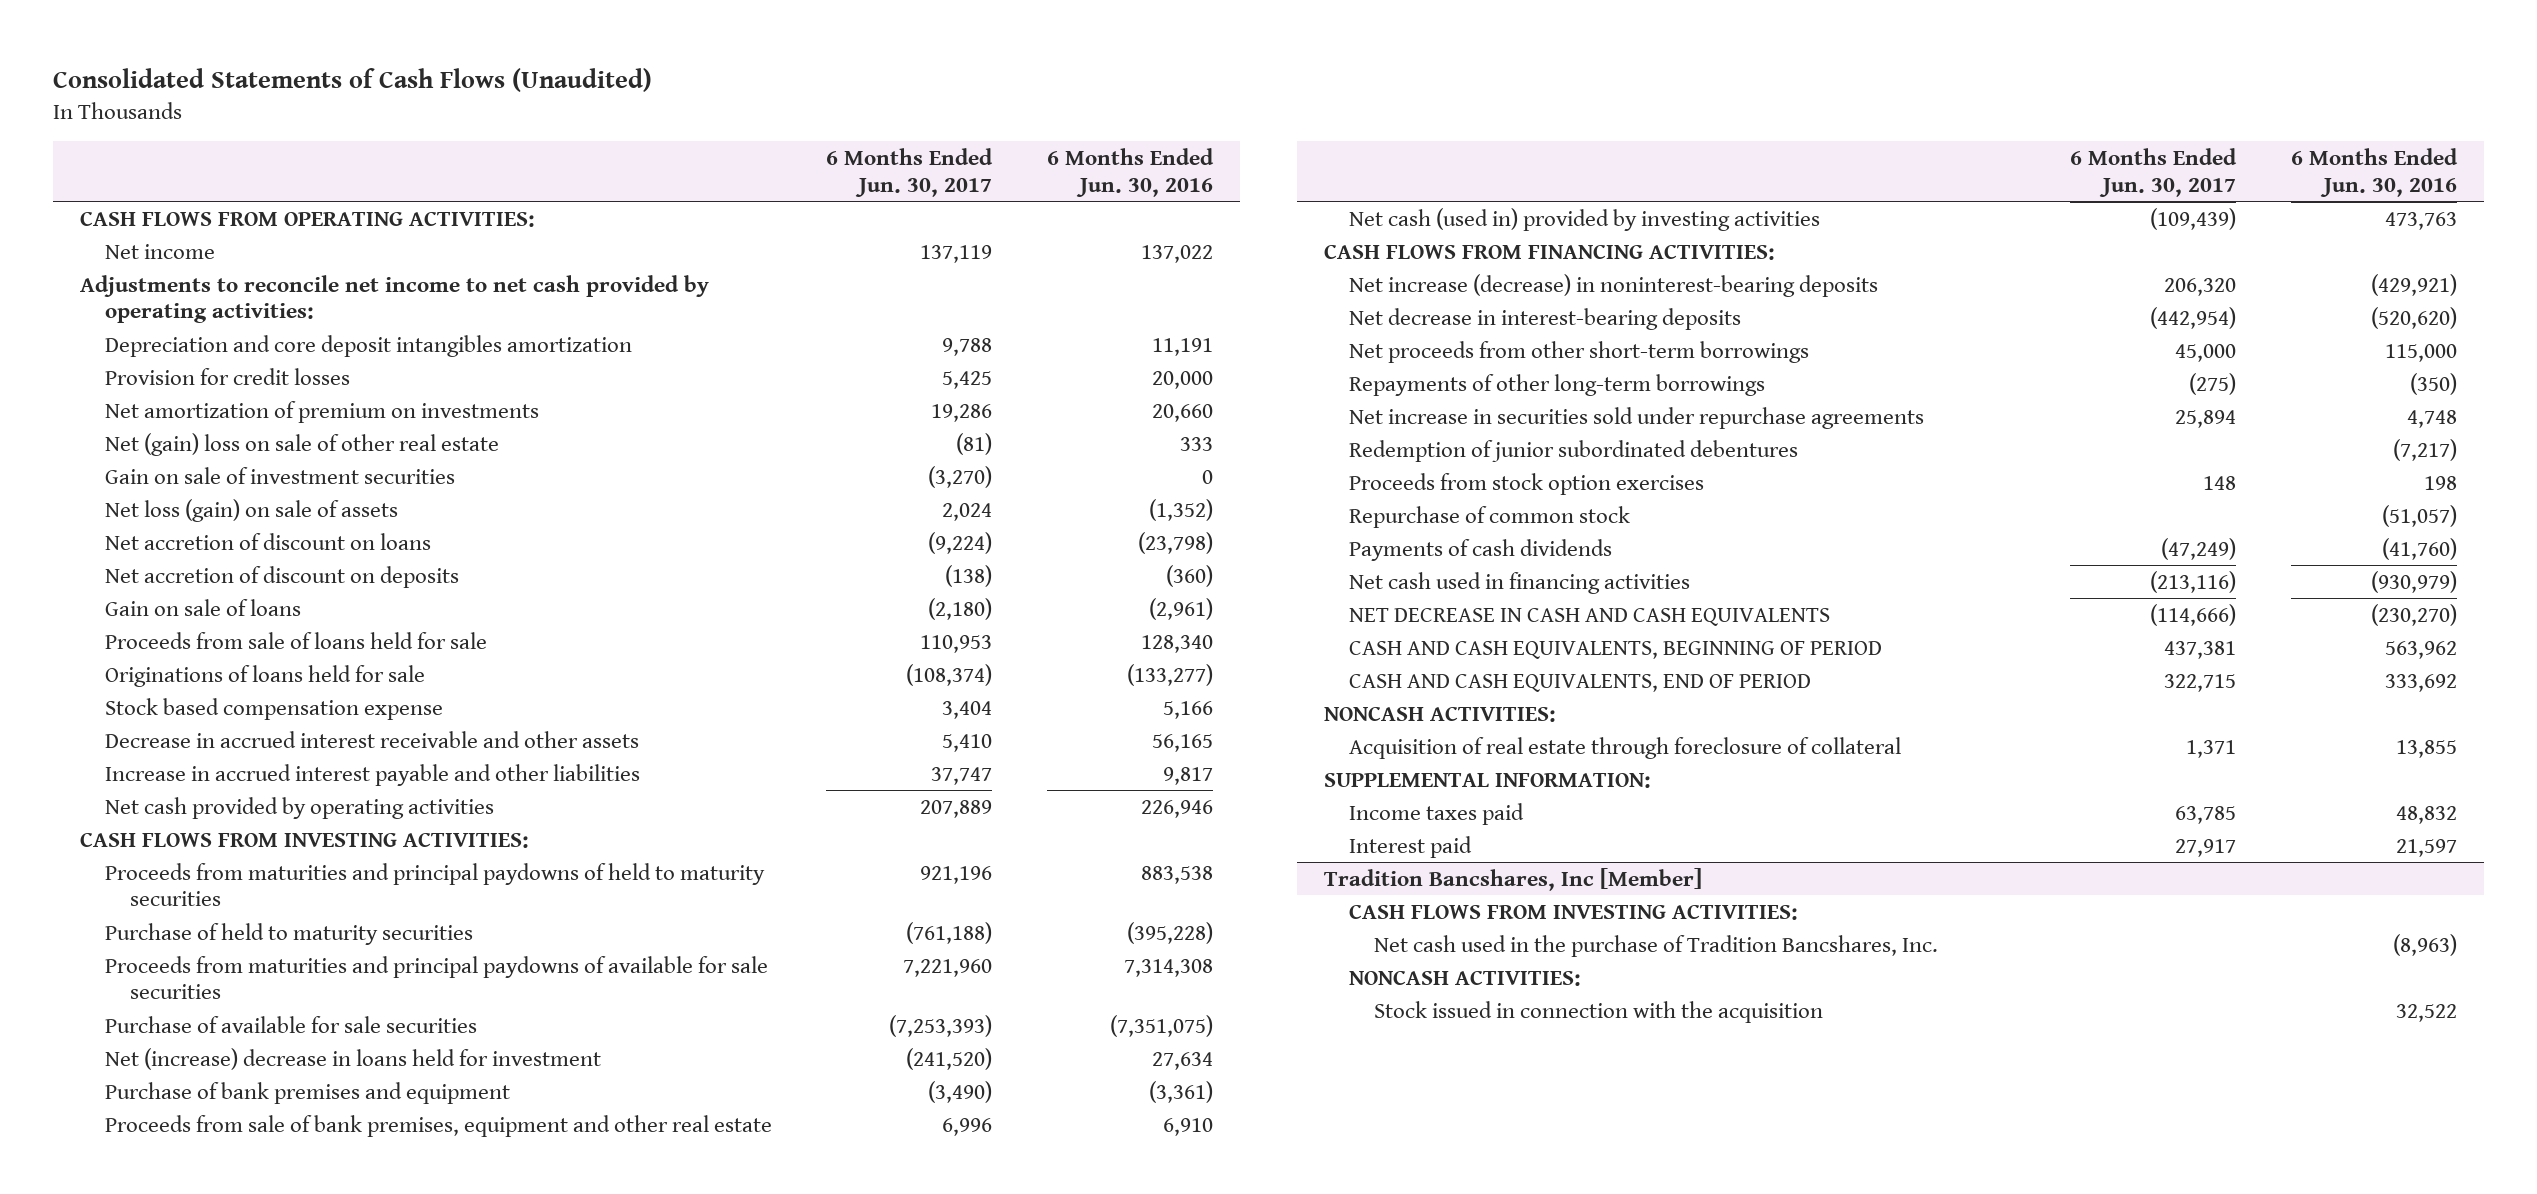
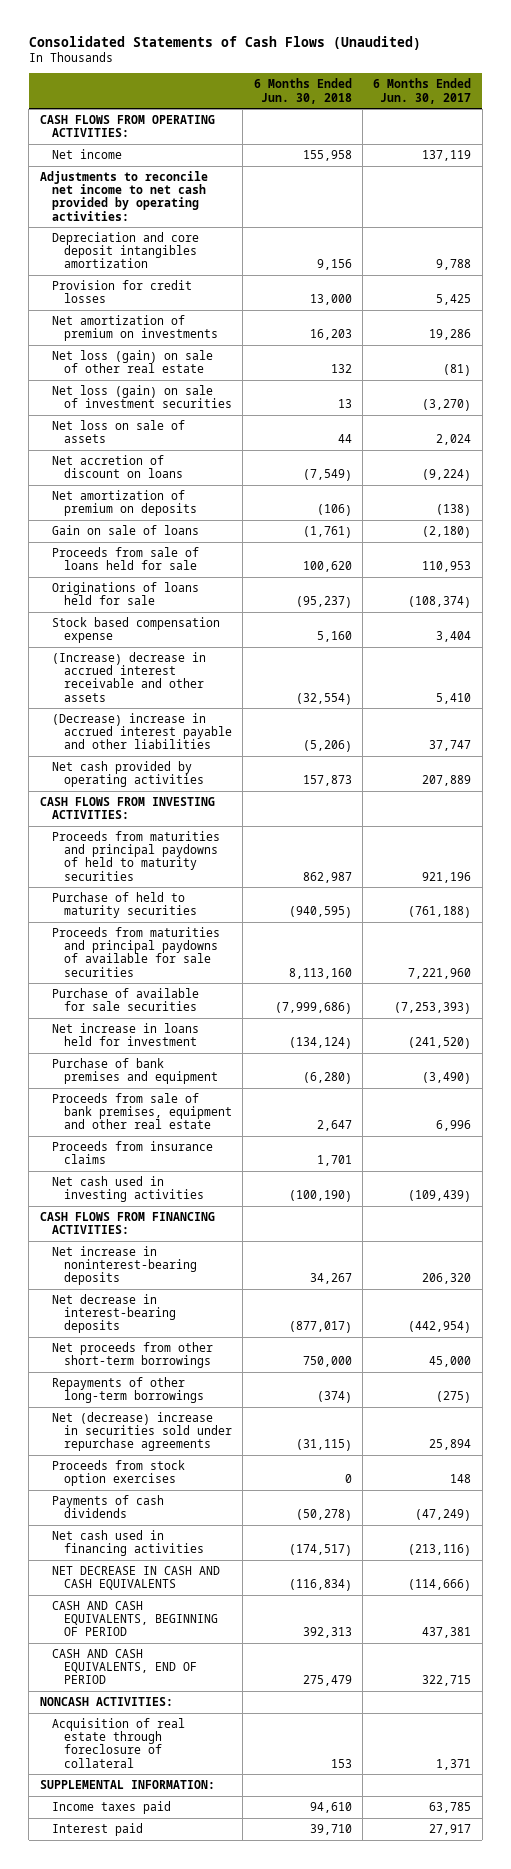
[1046,147,1214,197] 6 Months Ended Jun. 30, 2016 -> none
none -> [253,78,352,104] 6 Months Ended Jun. 30, 2018
[104,432,499,456] Net (gain) loss on sale of other real estate -> [51,349,213,374] Net loss (gain) on sale of other real estate
[104,466,455,484] Gain on sale of investment securities -> [51,384,232,409] Net loss (gain) on sale of investment securities
[104,498,398,522] Net loss (gain) on sale of assets -> [51,419,185,444] Net loss on sale of assets
[104,565,459,588] Net accretion of discount on deposits -> [51,489,197,517] Net amortization of premium on deposits
[104,730,639,748] Decrease in accrued interest receivable and other assets -> [51,651,206,702] (Increase) decrease in accrued interest receivable and other assets
[104,763,640,786] Increase in accrued interest payable and other liabilities -> [51,712,232,750] (Decrease) increase in accrued interest payable and other liabilities
[104,1047,601,1070] Net (increase) decrease in loans held for investment -> [51,1022,199,1047] Net increase in loans held for investment
none -> [51,1140,213,1165] Proceeds from insurance claims
[1348,207,1820,231] Net cash (used in) provided by investing activities -> [51,1175,204,1203] Net cash used in investing activities
[1348,273,1878,297] Net increase (decrease) in noninterest-bearing deposits -> [51,1245,197,1286] Net increase in noninterest-bearing deposits
[1348,439,1798,462] Redemption of junior subordinated debentures -> none
[1348,406,1924,429] Net increase in securities sold under repurchase agreements -> [51,1411,232,1452] Net (decrease) increase in securities sold under repurchase agreements
[1348,505,1630,528] Repurchase of common stock -> none
[1323,867,1702,891] Tradition Bancshares, Inc [Member] -> none
[1348,903,1798,920] CASH FLOWS FROM INVESTING ACTIVITIES: -> none
[1373,934,1938,957] Net cash used in the purchase of Tradition Bancshares, Inc. -> none
[1348,969,1581,986] NONCASH ACTIVITIES: -> none
[1373,1000,1823,1023] Stock issued in connection with the acquisition -> none

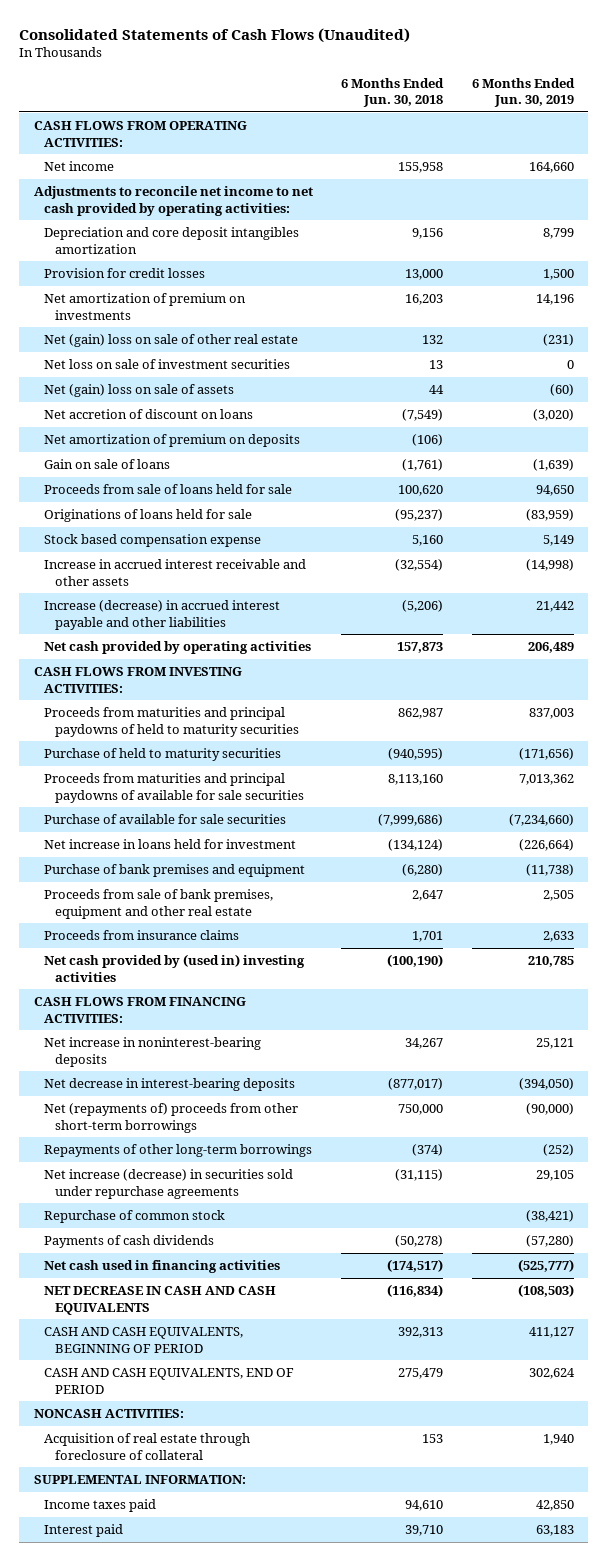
[373,78,472,104] 6 Months Ended Jun. 30, 2017 -> none
none -> [471,77,575,108] 6 Months Ended Jun. 30, 2019
[51,349,213,374] Net loss (gain) on sale of other real estate -> [44,334,299,348] Net (gain) loss on sale of other real estate
[51,384,232,409] Net loss (gain) on sale of investment securities -> [44,359,291,370] Net loss on sale of investment securities
[51,419,185,444] Net loss on sale of assets -> [44,384,235,398] Net (gain) loss on sale of assets
[51,651,206,702] (Increase) decrease in accrued interest receivable and other assets -> [44,559,307,586] Increase in accrued interest receivable and other assets
[51,712,232,750] (Decrease) increase in accrued interest payable and other liabilities -> [44,600,281,630] Increase (decrease) in accrued interest payable and other liabilities
[51,1175,204,1203] Net cash used in investing activities -> [44,954,306,982] Net cash provided by (used in) investing activities
[51,1341,213,1369] Net proceeds from other short-term borrowings -> [44,1103,299,1133] Net (repayments of) proceeds from other short-term borrowings
[51,1459,185,1487] Proceeds from stock option exercises -> none
[51,1411,232,1452] Net (decrease) increase in securities sold under repurchase agreements -> [44,1169,294,1199] Net increase (decrease) in securities sold under repurchase agreements
none -> [44,1210,226,1224] Repurchase of common stock

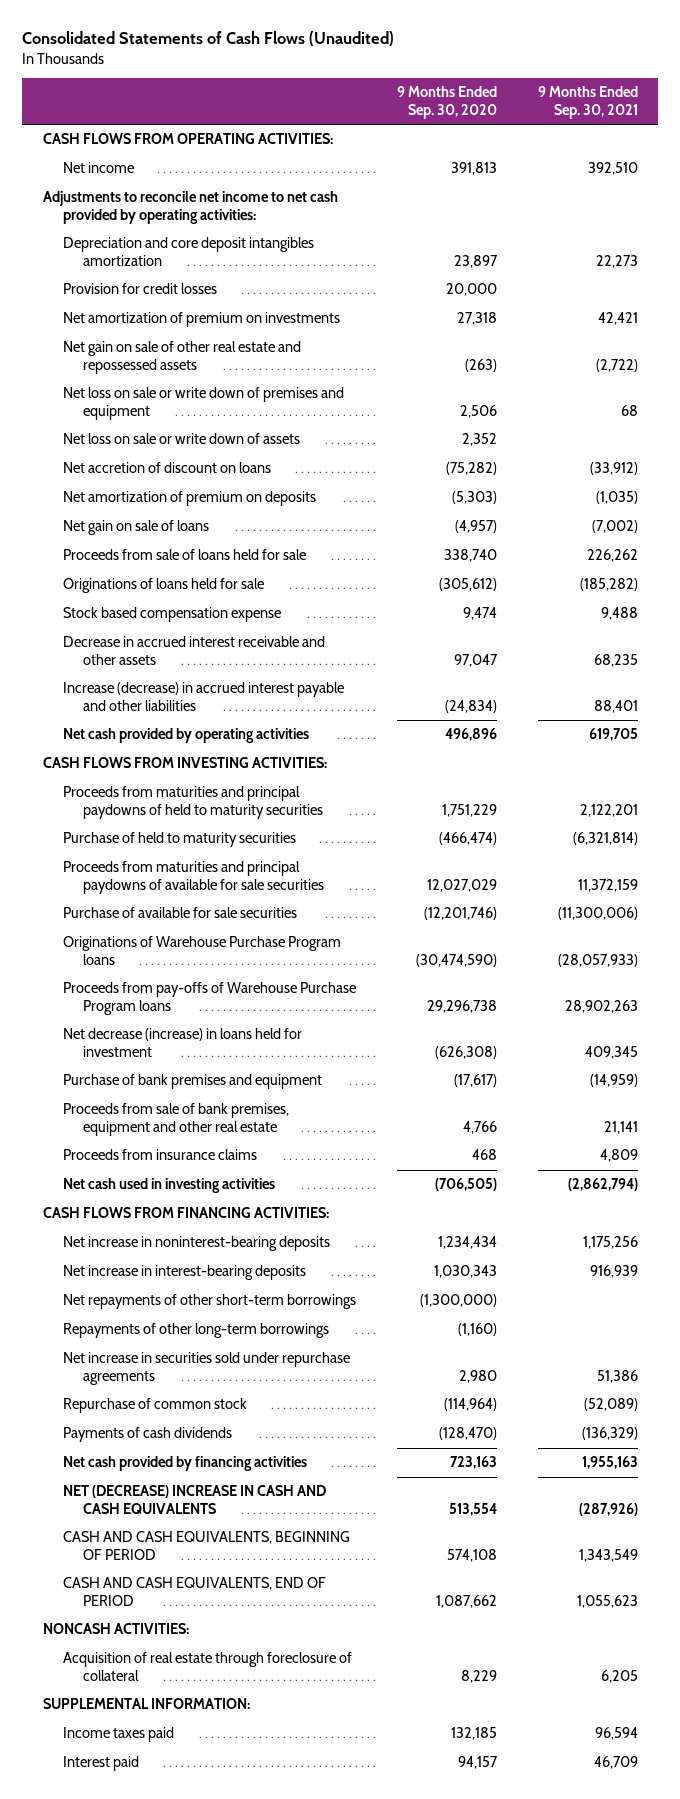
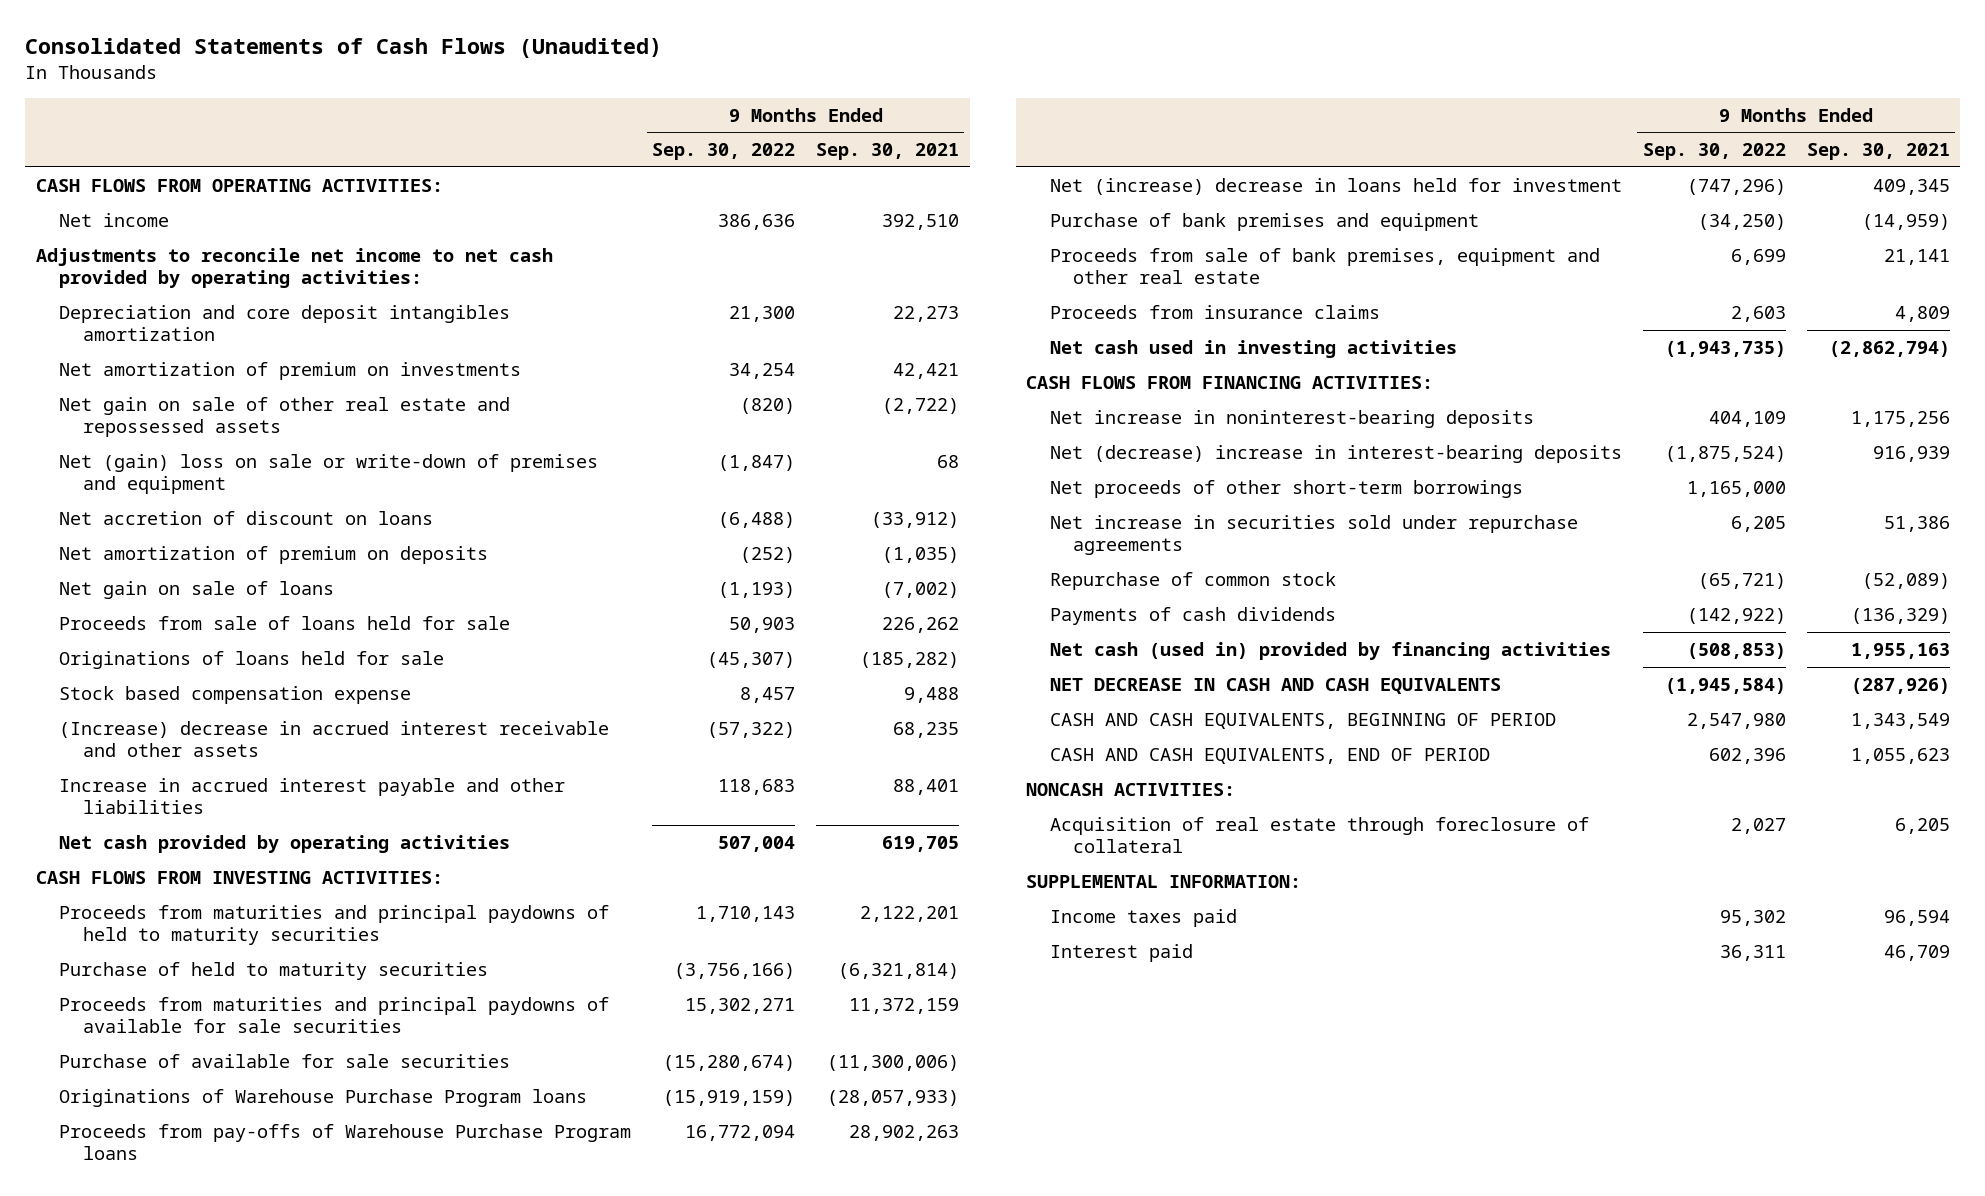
[396,86,497,119] 9 Months Ended Sep. 30, 2020 -> none
none -> [652,143,796,161] Sep. 30, 2022
[62,283,217,295] Provision for credit losses -> none
[62,433,300,445] Net loss on sale or write down of assets -> none
[62,387,344,420] Net loss on sale or write down of premises and equipment -> [59,453,599,495] Net (gain) loss on sale or write-down of premises and equipment
[62,636,325,665] Decrease in accrued interest receivable and other assets -> [59,720,610,758] (Increase) decrease in accrued interest receivable and other assets
[62,682,344,711] Increase (decrease) in accrued interest payable and other liabilities -> [59,777,566,815] Increase in accrued interest payable and other liabilities
[62,1028,302,1057] Net decrease (increase) in loans held for investment -> [1049,177,1622,195] Net (increase) decrease in loans held for investment
[62,1323,329,1339] Repayments of other long-term borrowings -> none
[62,1265,306,1281] Net increase in interest-bearing deposits -> [1049,444,1622,463] Net (decrease) increase in interest-bearing deposits
[62,1294,356,1310] Net repayments of other short-term borrowings -> [1049,479,1523,498] Net proceeds of other short-term borrowings
[62,1456,307,1472] Net cash provided by financing activities -> [1049,641,1611,660] Net cash (used in) provided by financing activities
[62,1485,326,1514] NET (DECREASE) INCREASE IN CASH AND CASH EQUIVALENTS -> [1049,677,1501,694] NET DECREASE IN CASH AND CASH EQUIVALENTS

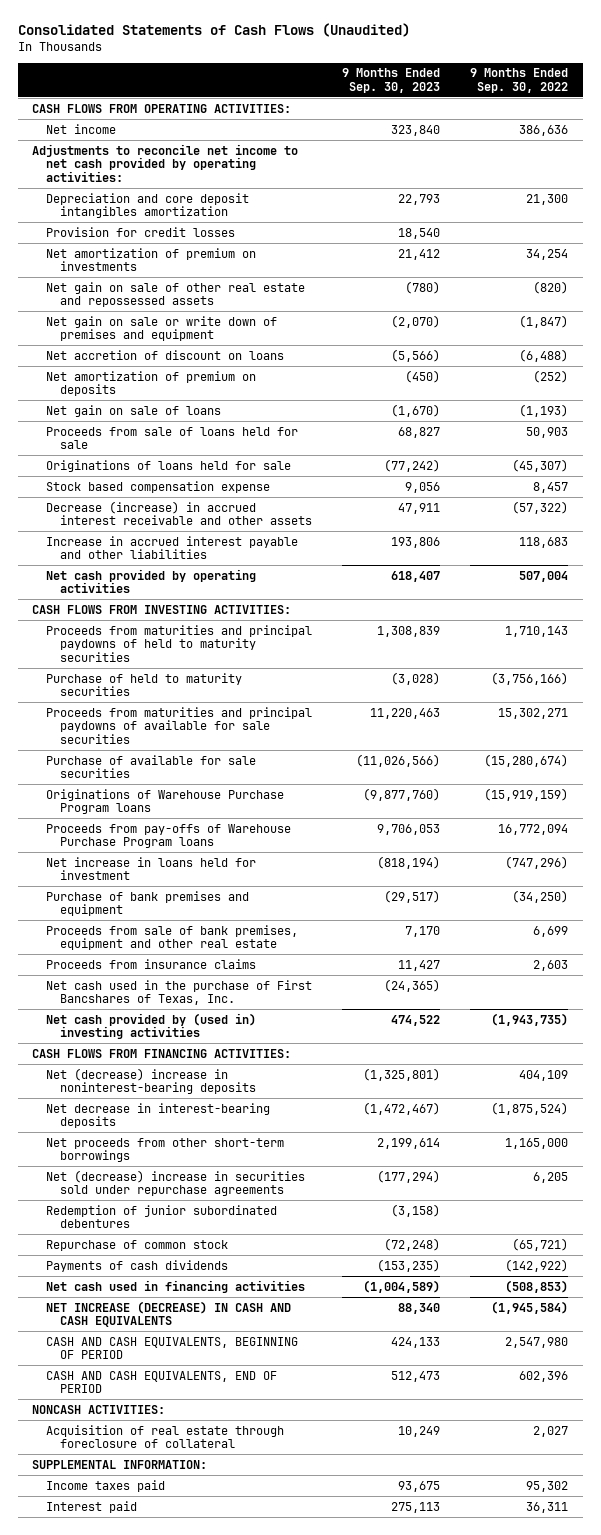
[816,143,960,161] Sep. 30, 2021 -> none
none -> [342,68,441,93] 9 Months Ended Sep. 30, 2023
none -> [46,226,236,237] Provision for credit losses
[59,453,599,495] Net (gain) loss on sale or write-down of premises and equipment -> [46,315,278,342] Net gain on sale or write down of premises and equipment
[59,720,610,758] (Increase) decrease in accrued interest receivable and other assets -> [46,500,313,526] Decrease (increase) in accrued interest receivable and other assets
[1049,177,1622,195] Net (increase) decrease in loans held for investment -> [46,856,257,881] Net increase in loans held for investment
none -> [46,979,313,1006] Net cash used in the purchase of First Bancshares of Texas, Inc.
[1049,339,1457,358] Net cash used in investing activities -> [46,1012,257,1040] Net cash provided by (used in) investing activities
[1049,409,1534,428] Net increase in noninterest-bearing deposits -> [46,1067,257,1095] Net (decrease) increase in noninterest-bearing deposits
[1049,444,1622,463] Net (decrease) increase in interest-bearing deposits -> [46,1102,271,1129] Net decrease in interest-bearing deposits
[1049,479,1523,498] Net proceeds of other short-term borrowings -> [46,1137,285,1163] Net proceeds from other short-term borrowings
[1049,514,1578,556] Net increase in securities sold under repurchase agreements -> [46,1169,306,1197] Net (decrease) increase in securities sold under repurchase agreements
none -> [46,1204,278,1229] Redemption of junior subordinated debentures
[1049,641,1611,660] Net cash (used in) provided by financing activities -> [46,1279,306,1293] Net cash used in financing activities
[1049,677,1501,694] NET DECREASE IN CASH AND CASH EQUIVALENTS -> [46,1300,292,1328] NET INCREASE (DECREASE) IN CASH AND CASH EQUIVALENTS

